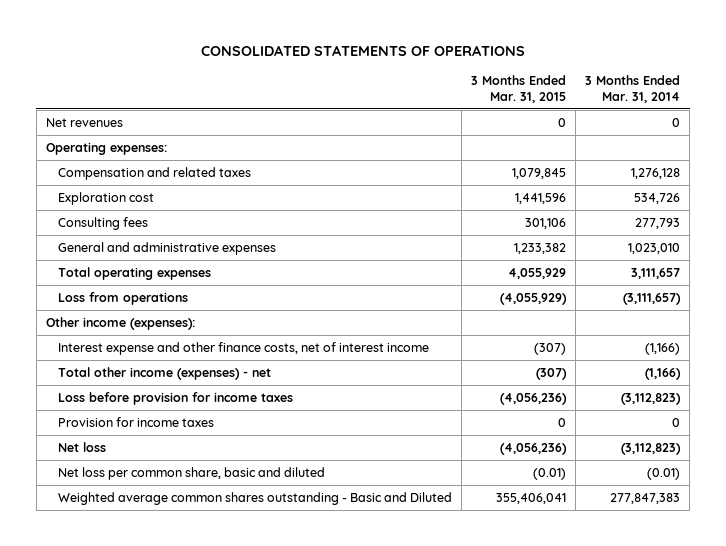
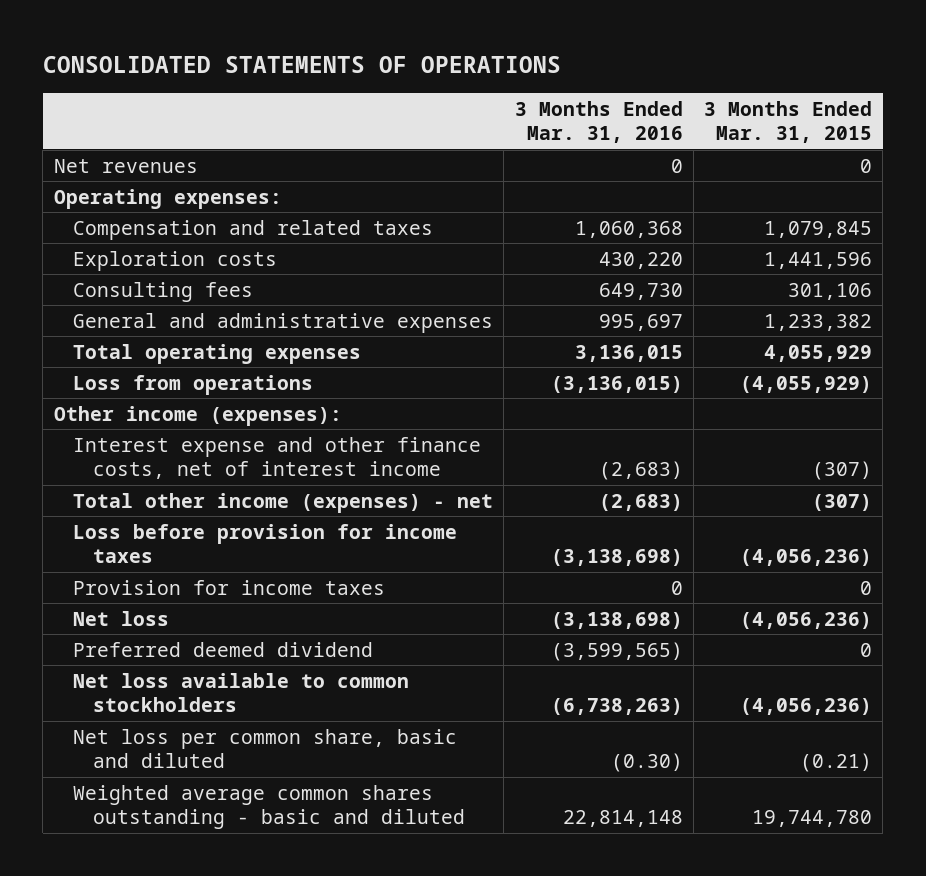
[585,75,681,103] 3 Months Ended Mar. 31, 2014 -> none
none -> [514,100,683,144] 3 Months Ended Mar. 31, 2016
[58,191,155,205] Exploration cost -> [73,250,278,271] Exploration costs
none -> [73,641,374,657] Preferred deemed dividend
none -> [73,672,410,713] Net loss available to common stockholders
[533,467,567,480] (0.01) -> [800,753,873,773] (0.21)
[58,491,453,505] Weighted average common shares outstanding - Basic and Diluted -> [73,784,465,830] Weighted average common shares outstanding - basic and diluted
[496,492,567,504] 355,406,041 -> [752,810,873,828] 19,744,780

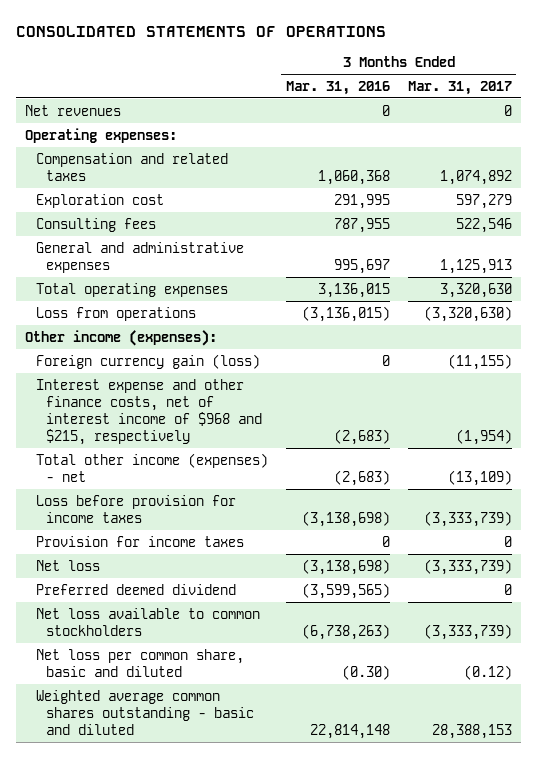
[704,100,873,144] 3 Months Ended Mar. 31, 2015 -> none
none -> [407,80,512,95] Mar. 31, 2017
[73,250,278,271] Exploration costs -> [35,193,164,208] Exploration cost
[598,251,683,269] 430,220 -> [333,193,390,209] 291,995
[598,282,683,300] 649,730 -> [333,217,390,233] 787,955
none -> [35,353,260,369] Foreign currency gain (loss)
[73,436,482,480] Interest expense and other finance costs, net of interest income -> [35,378,263,446] Interest expense and other finance costs, net of interest income of $968 and $215, respectively

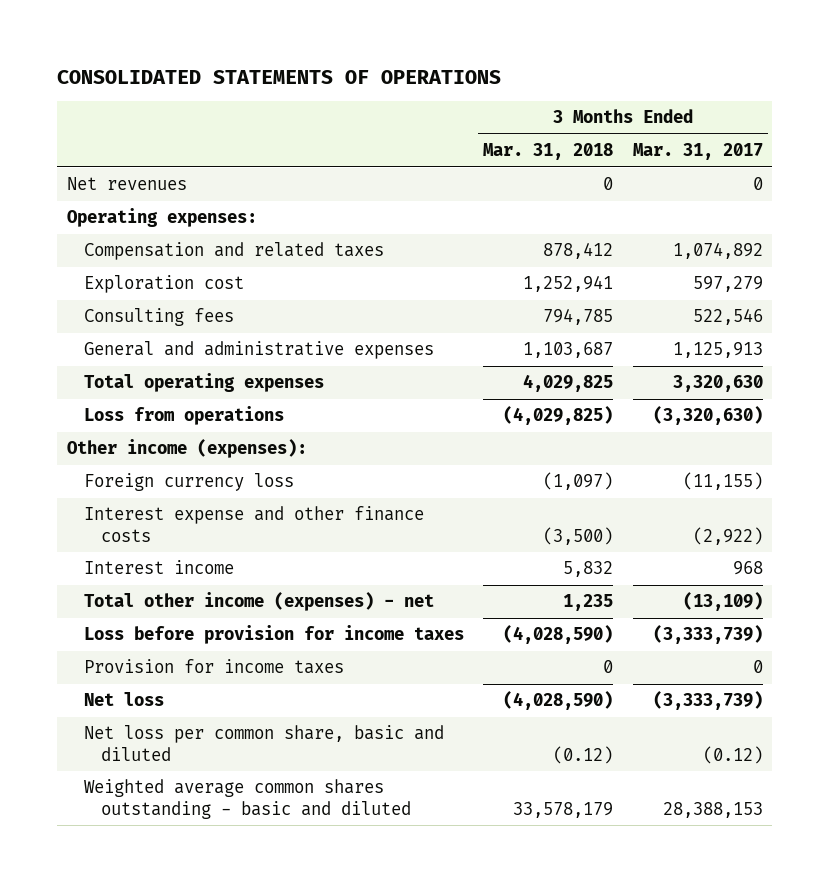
[285,80,390,95] Mar. 31, 2016 -> none
none -> [483,143,614,161] Mar. 31, 2018
[35,353,260,369] Foreign currency gain (loss) -> [83,473,294,492] Foreign currency loss
[35,378,263,446] Interest expense and other finance costs, net of interest income of $968 and $215, respectively -> [83,506,424,542] Interest expense and other finance costs
[455,429,512,446] (1,954) -> [692,526,763,545] (2,922)
none -> [83,560,234,575] Interest income
[35,583,236,595] Preferred deemed dividend -> none
[35,607,260,636] Net loss available to common stockholders -> none

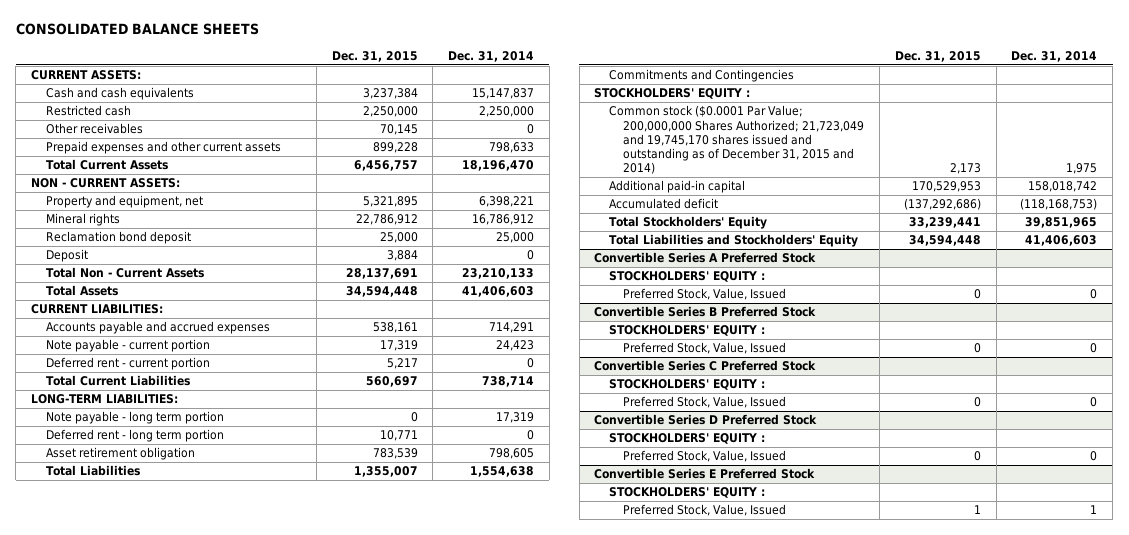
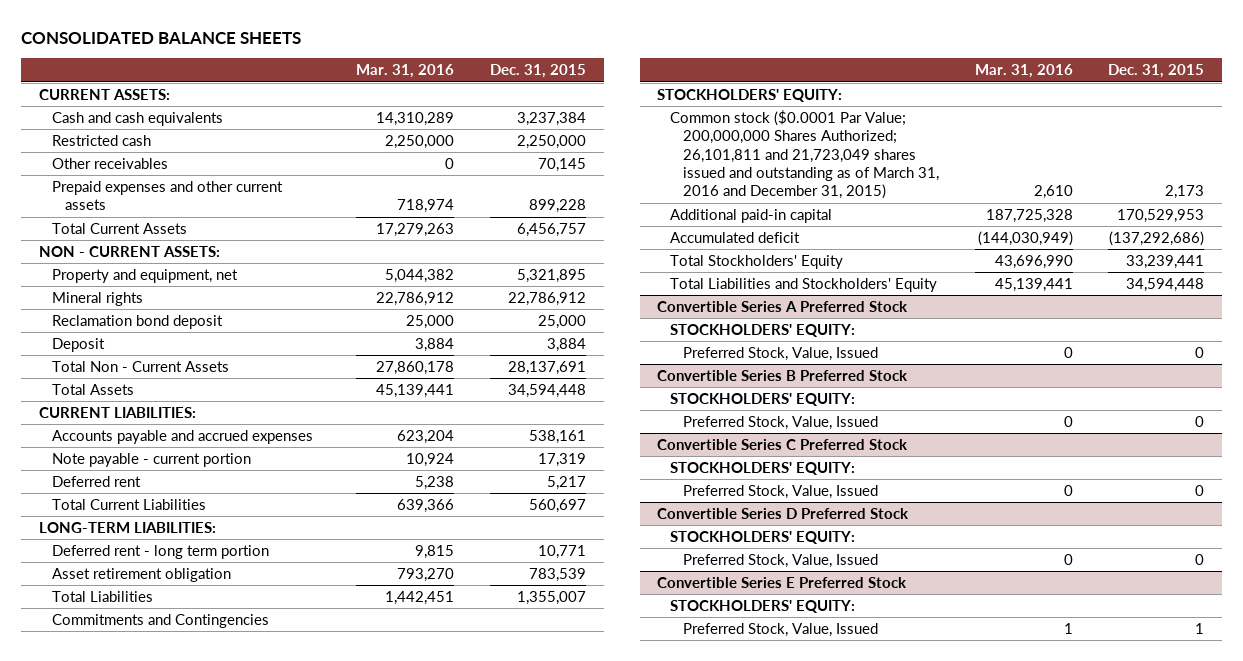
[448,50,535,62] Dec. 31, 2014 -> none
none -> [356,64,455,79] Mar. 31, 2016
[45,357,210,371] Deferred rent - current portion -> [51,475,141,487] Deferred rent
[45,411,224,425] Note payable - long term portion -> none
[594,88,751,100] STOCKHOLDERS' EQUITY : -> [657,88,843,102] STOCKHOLDERS' EQUITY:
[608,105,865,174] Common stock ($0.0001 Par Value; 200,000,000 Shares Authorized; 21,723,049 and 19,745,170 shares issued and outstanding as of December 31, 2015 and 2014) -> [670,109,940,200] Common stock ($0.0001 Par Value; 200,000,000 Shares Authorized; 26,101,811 and 21,723,049 shares issued and outstanding as of March 31, 2016 and December 31, 2015)
[608,271,765,283] STOCKHOLDERS' EQUITY : -> [670,323,856,337] STOCKHOLDERS' EQUITY:
[608,325,765,337] STOCKHOLDERS' EQUITY : -> [670,392,856,406] STOCKHOLDERS' EQUITY:
[608,379,765,391] STOCKHOLDERS' EQUITY : -> [670,461,856,475] STOCKHOLDERS' EQUITY:
[608,433,765,445] STOCKHOLDERS' EQUITY : -> [670,530,856,544] STOCKHOLDERS' EQUITY:
[608,487,765,499] STOCKHOLDERS' EQUITY : -> [670,599,856,613] STOCKHOLDERS' EQUITY:

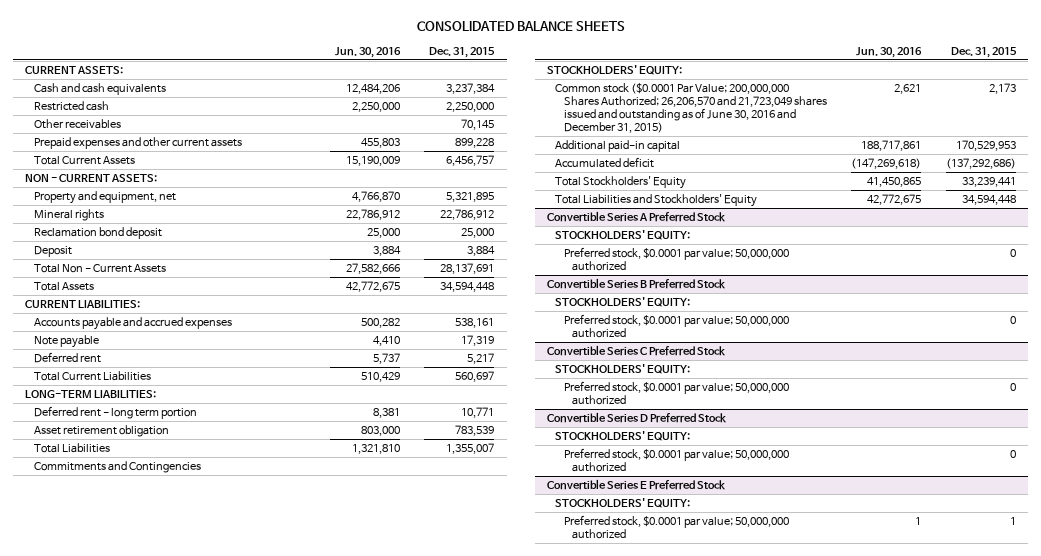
[356,64,455,79] Mar. 31, 2016 -> none
none -> [334,46,401,58] Jun. 30, 2016
[51,452,251,467] Note payable - current portion -> [33,334,99,348] Note payable
[670,109,940,200] Common stock ($0.0001 Par Value; 200,000,000 Shares Authorized; 26,101,811 and 21,723,049 shares issued and outstanding as of March 31, 2016 and December 31, 2015) -> [555,82,827,134] Common stock ($0.0001 Par Value; 200,000,000 Shares Authorized; 26,206,570 and 21,723,049 shares issued and outstanding as of June 30, 2016 and December 31, 2015)
[683,346,879,361] Preferred Stock, Value, Issued -> [563,246,789,271] Preferred stock, $0.0001 par value; 50,000,000 authorized
[683,415,879,430] Preferred Stock, Value, Issued -> [563,313,789,338] Preferred stock, $0.0001 par value; 50,000,000 authorized
[683,484,879,499] Preferred Stock, Value, Issued -> [563,380,789,405] Preferred stock, $0.0001 par value; 50,000,000 authorized
[683,553,879,568] Preferred Stock, Value, Issued -> [563,447,789,472] Preferred stock, $0.0001 par value; 50,000,000 authorized
[683,622,879,637] Preferred Stock, Value, Issued -> [563,514,789,539] Preferred stock, $0.0001 par value; 50,000,000 authorized

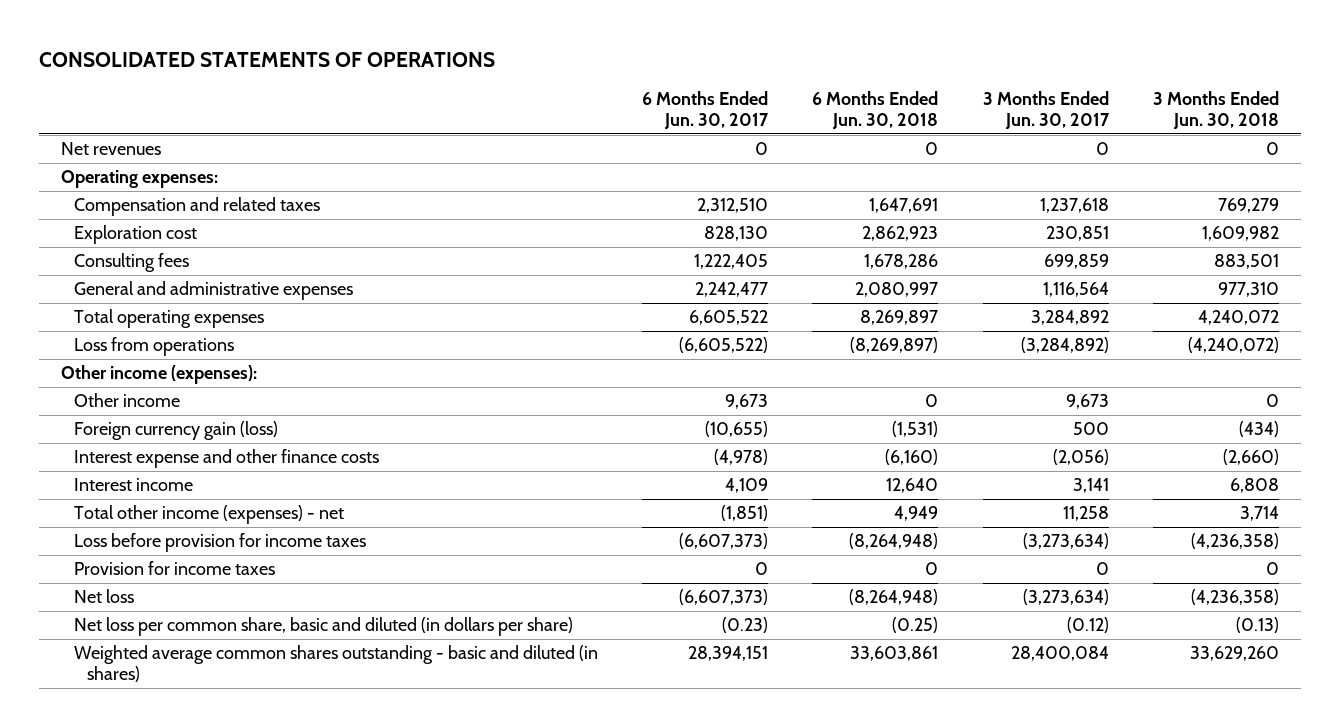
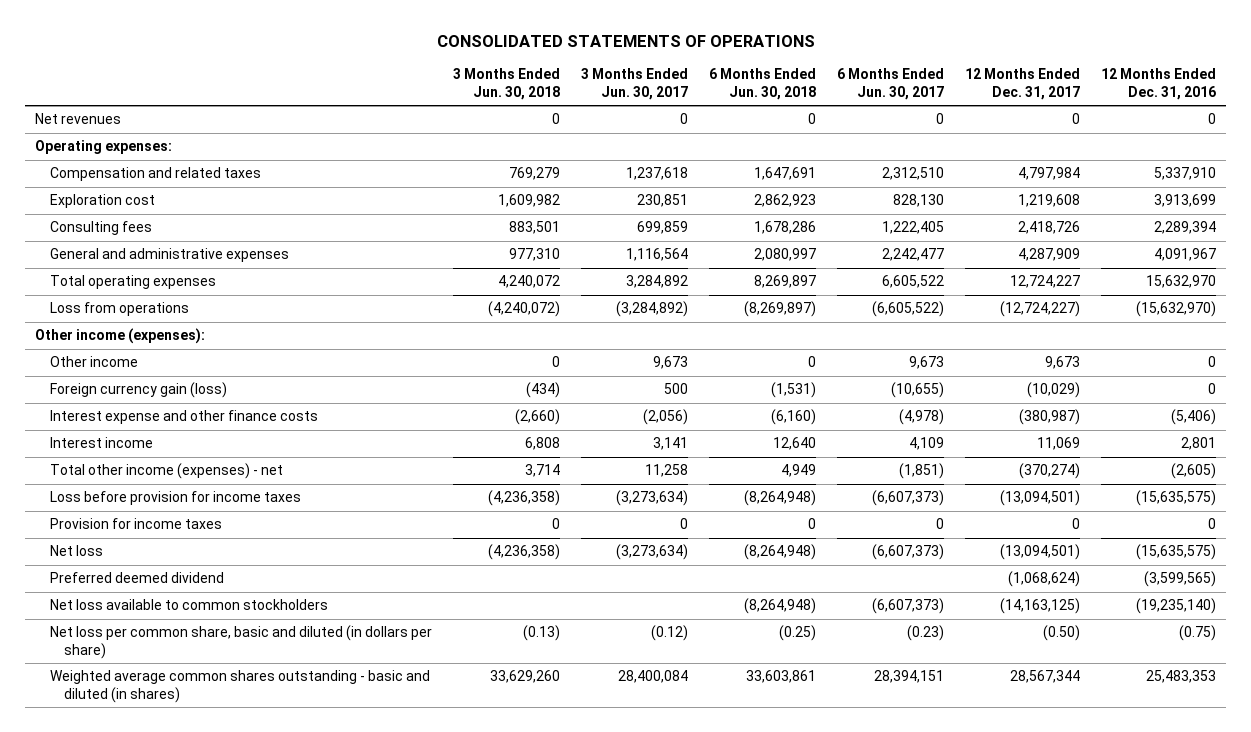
none -> [964,68,1080,100] 12 Months Ended Dec. 31, 2017
none -> [1100,68,1216,100] 12 Months Ended Dec. 31, 2016
none -> [49,572,224,584] Preferred deemed dividend
none -> [49,599,328,611] Net loss available to common stockholders

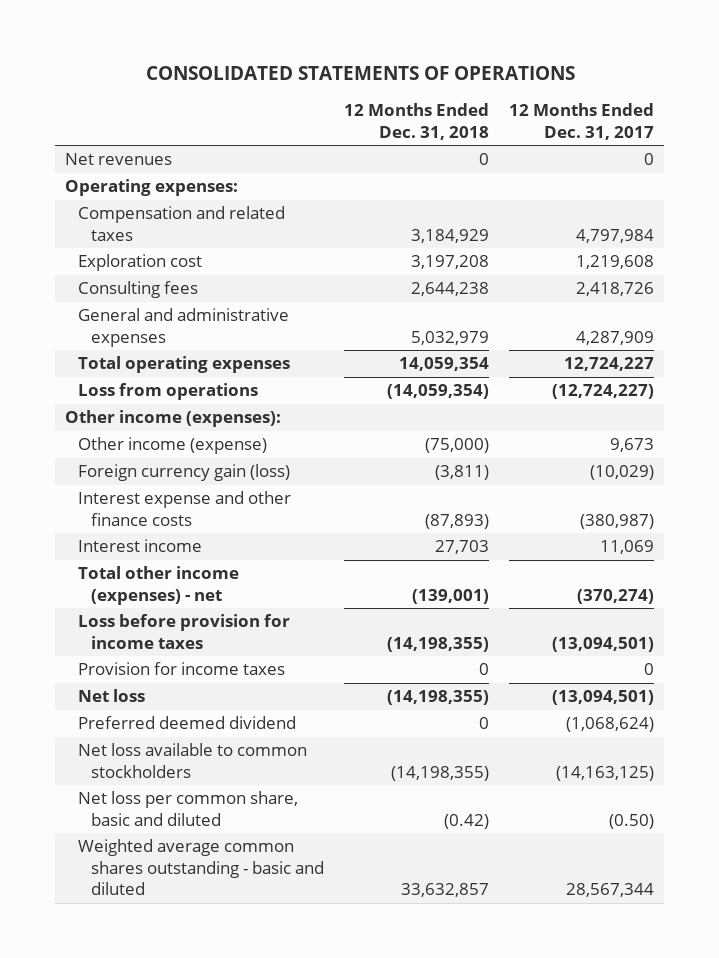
[452,68,560,100] 3 Months Ended Jun. 30, 2018 -> none
[580,68,688,100] 3 Months Ended Jun. 30, 2017 -> none
[708,68,816,100] 6 Months Ended Jun. 30, 2018 -> none
[836,68,944,100] 6 Months Ended Jun. 30, 2017 -> none
[1100,68,1216,100] 12 Months Ended Dec. 31, 2016 -> none
none -> [344,103,490,140] 12 Months Ended Dec. 31, 2018
[49,356,138,368] Other income -> [78,437,268,455] Other income (expense)
[49,625,432,659] Net loss per common share, basic and diluted (in dollars per share) -> [78,791,299,826] Net loss per common share, basic and diluted
[49,670,430,703] Weighted average common shares outstanding - basic and diluted (in shares) -> [78,839,325,896] Weighted average common shares outstanding - basic and diluted

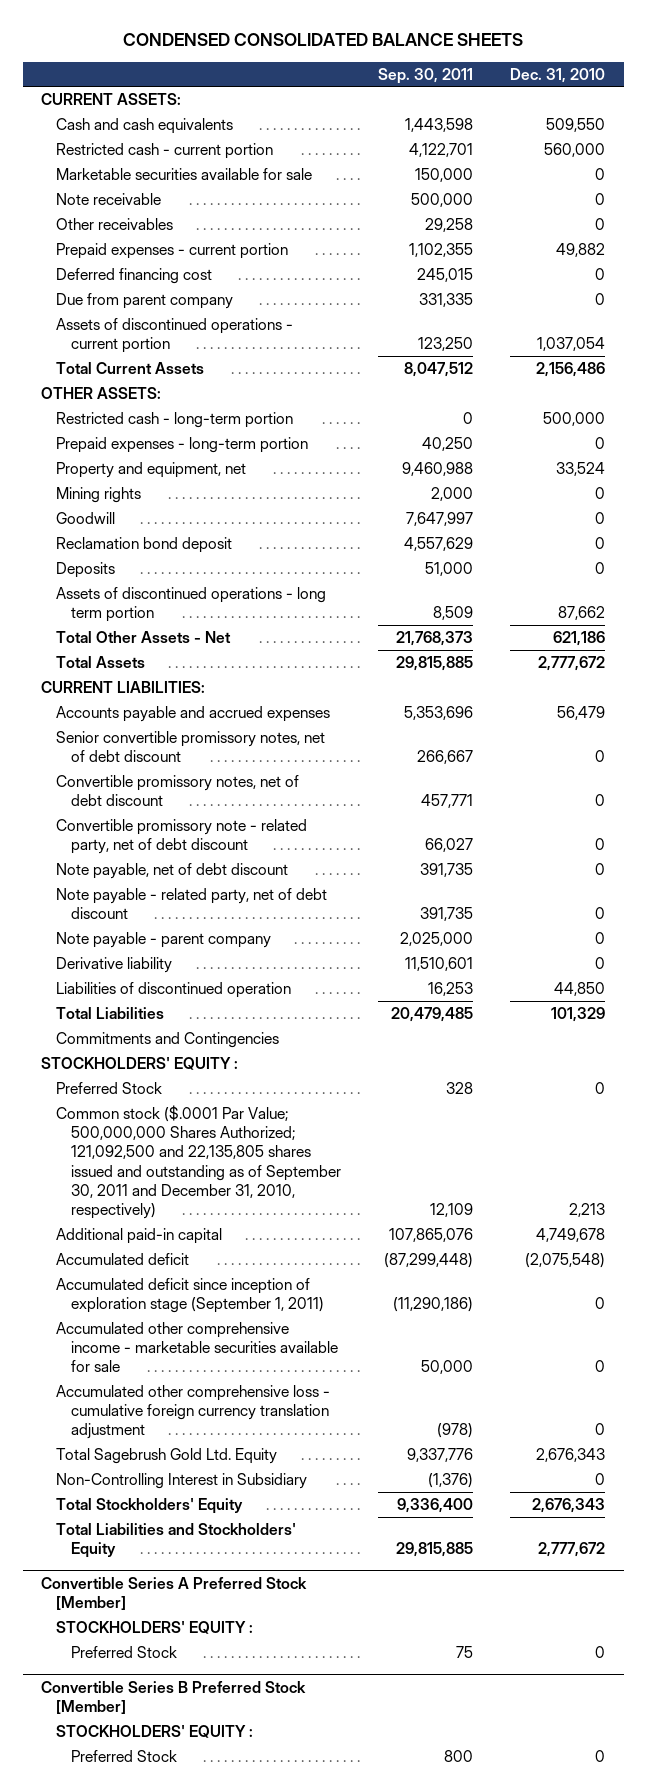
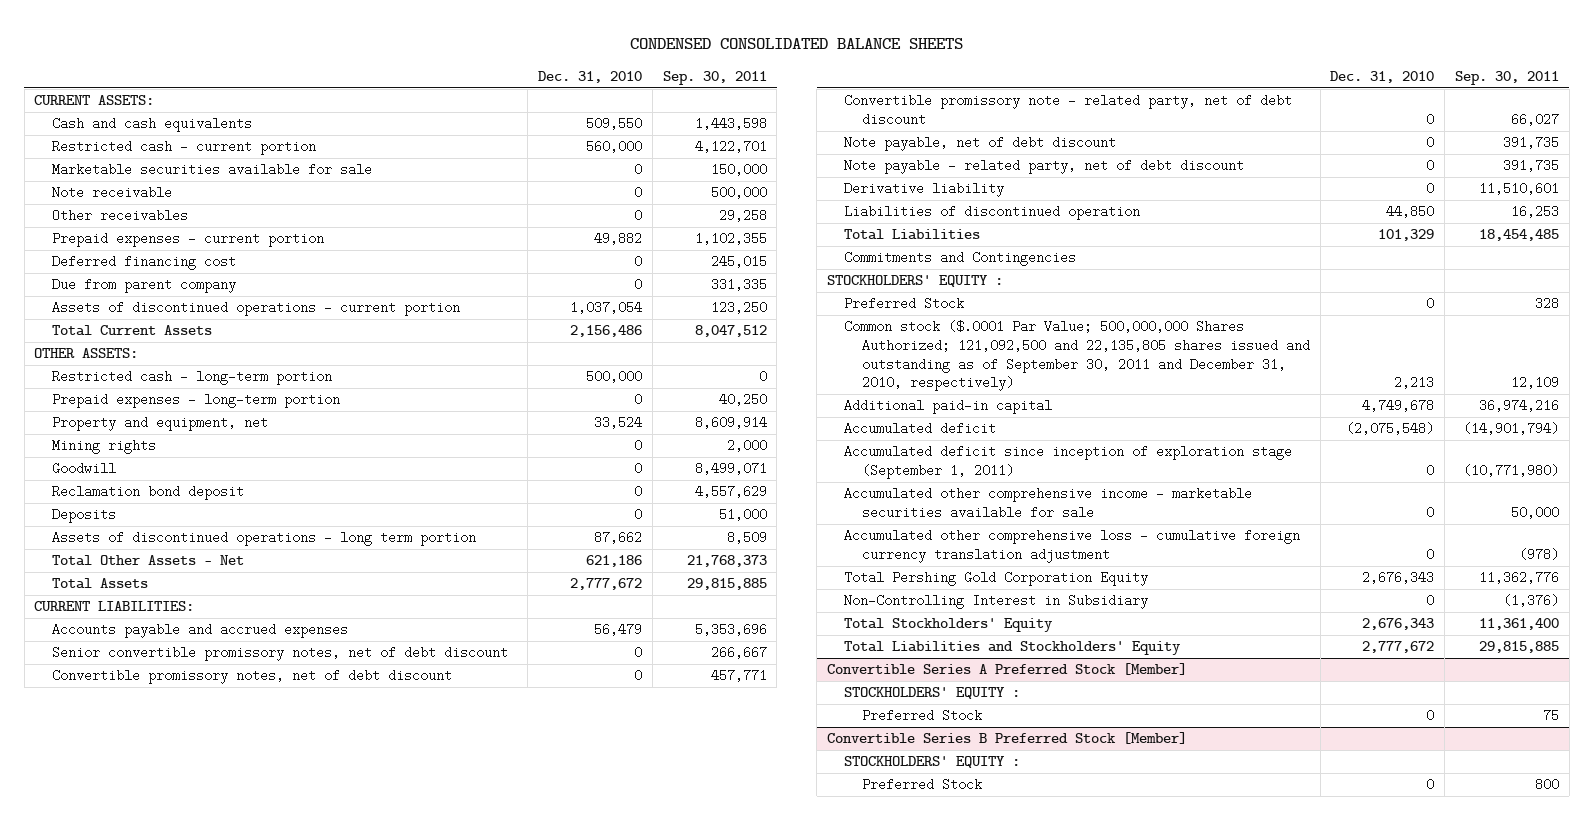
[402,461,474,476] 9,460,988 -> [694,416,767,430] 8,609,914
[406,511,474,526] 7,647,997 -> [694,462,767,476] 8,499,071
[56,931,272,948] Note payable - parent company -> none
[391,1006,474,1022] 20,479,485 -> [1478,229,1559,242] 18,454,485
[389,1227,474,1242] 107,865,076 -> [1478,399,1559,413] 36,974,216
[384,1252,474,1268] (87,299,448) -> [1462,422,1559,436] (14,901,794)
[393,1297,474,1313] (11,290,186) -> [1462,464,1559,478] (10,771,980)
[56,1447,278,1464] Total Sagebrush Gold Ltd. Equity -> [844,571,1149,587] Total Pershing Gold Corporation Equity
[407,1447,474,1462] 9,337,776 -> [1478,571,1559,585] 11,362,776
[397,1497,474,1513] 9,336,400 -> [1478,618,1559,631] 11,361,400

